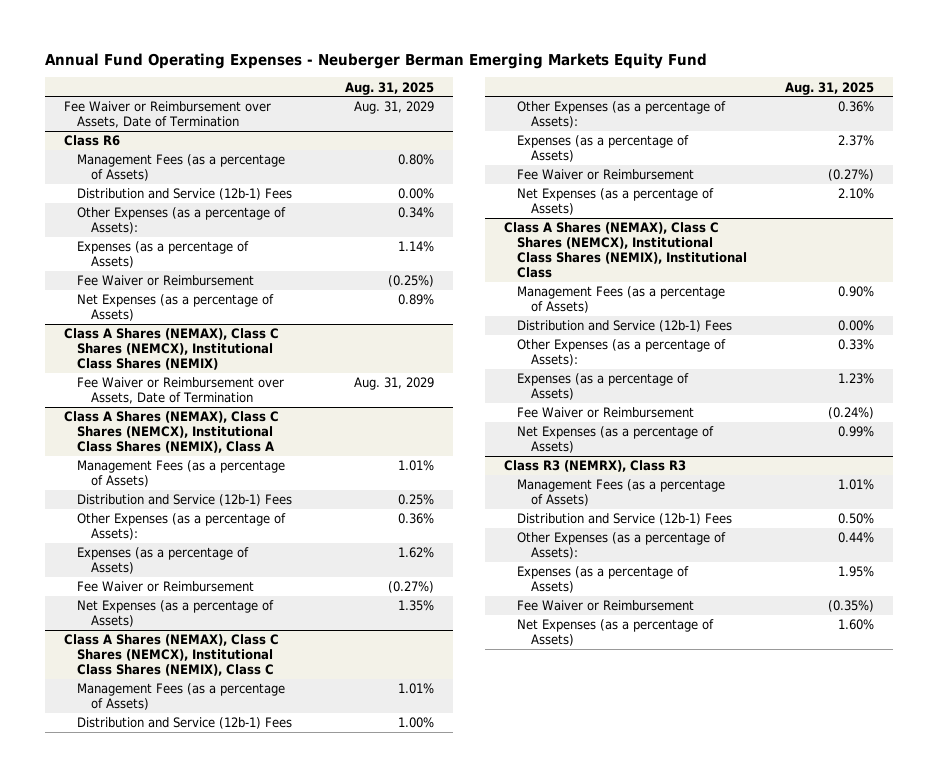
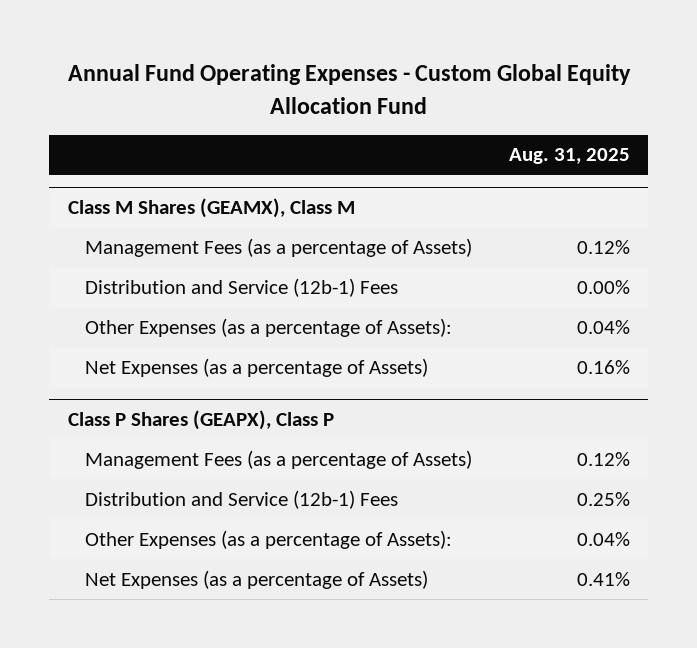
[44,52,707,69] Annual Fund Operating Expenses - Neuberger Berman Emerging Markets Equity Fund -> [67,64,631,114] Annual Fund Operating Expenses - Custom Global Equity Allocation Fund
[63,101,271,129] Fee Waiver or Reimbursement over Assets, Date of Termination -> none
[63,135,120,147] Class R6 -> none
none -> [67,198,355,219] Class M Shares (GEAMX), Class M
[398,154,435,166] 0.80% -> [576,239,630,254] 0.12%
[77,241,250,269] Expenses (as a percentage of Assets) -> none
[77,275,255,287] Fee Waiver or Reimbursement -> none
[63,328,279,370] Class A Shares (NEMAX), Class C Shares (NEMCX), Institutional Class Shares (NEMIX) -> none
[77,377,285,405] Fee Waiver or Reimbursement over Assets, Date of Termination -> none
[63,411,279,453] Class A Shares (NEMAX), Class C Shares (NEMCX), Institutional Class Shares (NEMIX), Class A -> none
[398,207,435,219] 0.34% -> [576,319,630,334] 0.04%
[398,294,435,306] 0.89% -> [576,359,630,374] 0.16%
none -> [67,410,334,431] Class P Shares (GEAPX), Class P
[398,460,435,472] 1.01% -> [576,451,630,466] 0.12%
[77,547,250,575] Expenses (as a percentage of Assets) -> none
[77,581,255,593] Fee Waiver or Reimbursement -> none
[63,634,279,676] Class A Shares (NEMAX), Class C Shares (NEMCX), Institutional Class Shares (NEMIX), Class C -> none
[77,683,286,711] Management Fees (as a percentage of Assets) -> none
[77,717,293,730] Distribution and Service (12b-1) Fees -> none
[517,101,727,129] Other Expenses (as a percentage of Assets): -> none
[517,135,690,163] Expenses (as a percentage of Assets) -> none
[517,169,695,181] Fee Waiver or Reimbursement -> none
[517,188,715,216] Net Expenses (as a percentage of Assets) -> none
[503,222,748,278] Class A Shares (NEMAX), Class C Shares (NEMCX), Institutional Class Shares (NEMIX), Institutional Class -> none
[517,286,726,314] Management Fees (as a percentage of Assets) -> none
[517,320,733,333] Distribution and Service (12b-1) Fees -> none
[517,339,727,367] Other Expenses (as a percentage of Assets): -> none
[517,373,690,401] Expenses (as a percentage of Assets) -> none
[517,407,695,419] Fee Waiver or Reimbursement -> none
[517,426,715,454] Net Expenses (as a percentage of Assets) -> none
[503,460,686,473] Class R3 (NEMRX), Class R3 -> none
[517,479,726,507] Management Fees (as a percentage of Assets) -> none
[517,513,733,526] Distribution and Service (12b-1) Fees -> none
[517,532,727,560] Other Expenses (as a percentage of Assets): -> none
[517,566,690,594] Expenses (as a percentage of Assets) -> none
[517,600,695,612] Fee Waiver or Reimbursement -> none
[517,619,715,647] Net Expenses (as a percentage of Assets) -> none
[398,513,435,525] 0.36% -> [576,531,630,546] 0.04%
[398,600,435,612] 1.35% -> [576,571,630,586] 0.41%

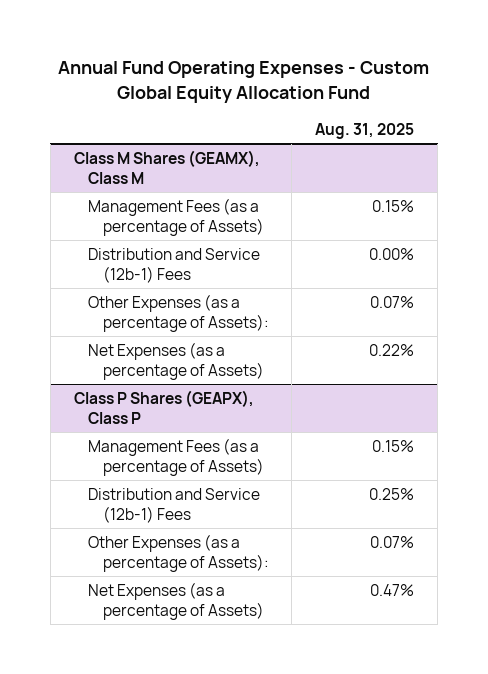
[576,239,630,254] 0.12% -> [372,200,415,213] 0.15%
[576,319,630,334] 0.04% -> [370,296,415,309] 0.07%
[576,359,630,374] 0.16% -> [369,344,415,357] 0.22%
[576,451,630,466] 0.12% -> [372,440,415,453] 0.15%
[576,531,630,546] 0.04% -> [370,536,415,549] 0.07%
[576,571,630,586] 0.41% -> [370,584,415,597] 0.47%

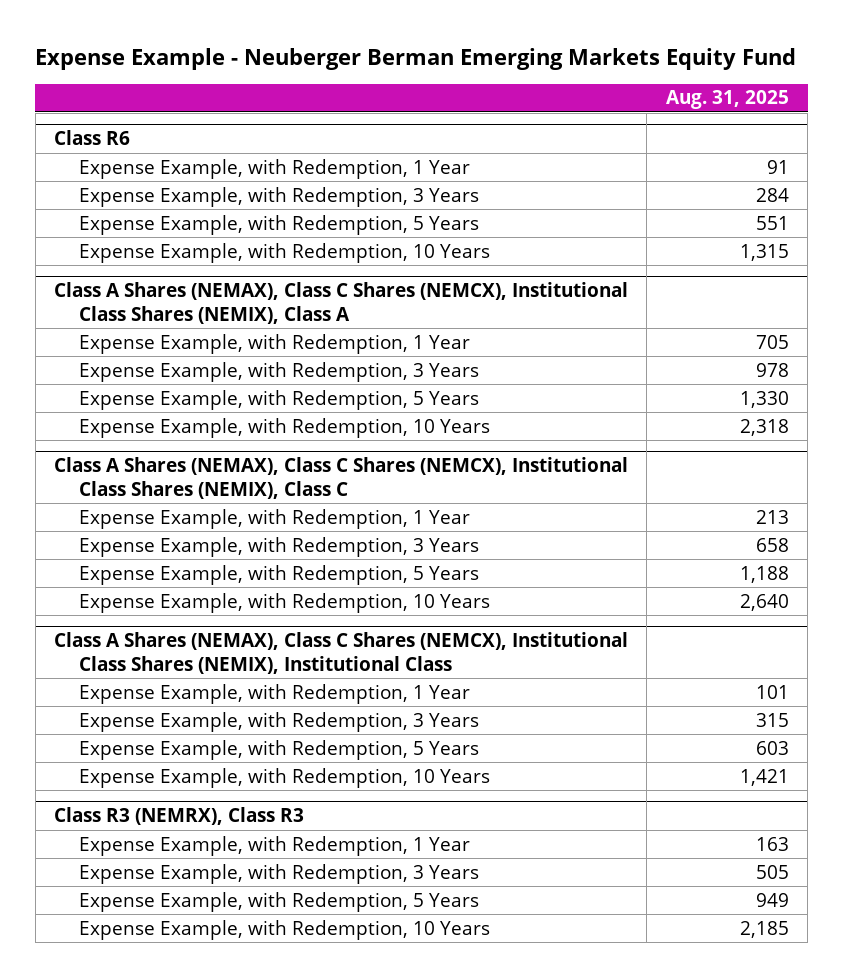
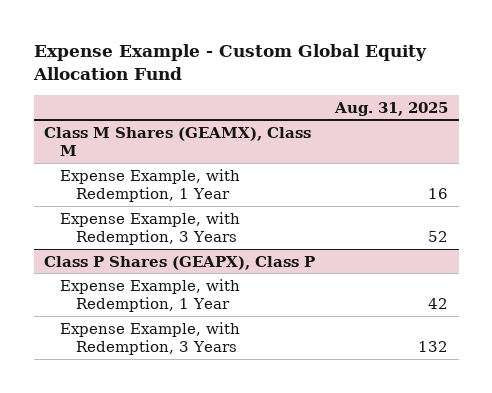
[35,47,797,70] Expense Example - Neuberger Berman Emerging Markets Equity Fund -> [32,43,427,81] Expense Example - Custom Global Equity Allocation Fund
[54,130,131,146] Class R6 -> none
[79,214,480,235] Expense Example, with Redemption, 5 Years -> none
[79,242,491,263] Expense Example, with Redemption, 10 Years -> none
[54,282,629,324] Class A Shares (NEMAX), Class C Shares (NEMCX), Institutional Class Shares (NEMIX), Class A -> none
[79,389,480,410] Expense Example, with Redemption, 5 Years -> none
[79,417,491,438] Expense Example, with Redemption, 10 Years -> none
[54,457,629,499] Class A Shares (NEMAX), Class C Shares (NEMCX), Institutional Class Shares (NEMIX), Class C -> none
[79,508,471,529] Expense Example, with Redemption, 1 Year -> none
[79,536,480,557] Expense Example, with Redemption, 3 Years -> none
[79,564,480,585] Expense Example, with Redemption, 5 Years -> none
[79,592,491,613] Expense Example, with Redemption, 10 Years -> none
[54,632,629,674] Class A Shares (NEMAX), Class C Shares (NEMCX), Institutional Class Shares (NEMIX), Institutional Class -> none
[79,683,471,704] Expense Example, with Redemption, 1 Year -> none
[79,711,480,732] Expense Example, with Redemption, 3 Years -> none
[79,739,480,760] Expense Example, with Redemption, 5 Years -> none
[79,767,491,788] Expense Example, with Redemption, 10 Years -> none
[54,807,305,826] Class R3 (NEMRX), Class R3 -> none
[79,835,471,856] Expense Example, with Redemption, 1 Year -> none
[79,863,480,884] Expense Example, with Redemption, 3 Years -> none
[79,891,480,912] Expense Example, with Redemption, 5 Years -> none
[79,919,491,940] Expense Example, with Redemption, 10 Years -> none
none -> [43,126,311,157] Class M Shares (GEAMX), Class M
[766,159,789,174] 91 -> [428,188,449,200] 16
[755,187,789,202] 284 -> [428,231,449,243] 52
none -> [43,255,315,270] Class P Shares (GEAPX), Class P
[755,334,789,349] 705 -> [428,298,449,310] 42
[755,362,789,377] 978 -> [418,341,449,353] 132

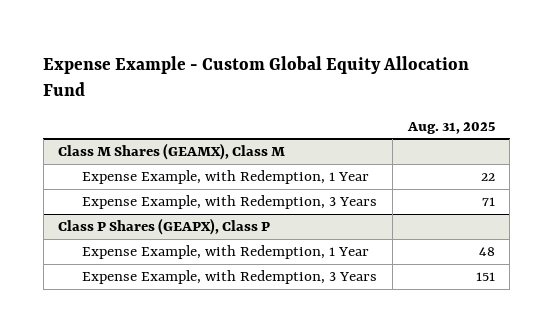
[428,188,449,200] 16 -> [480,173,495,182] 22
[428,231,449,243] 52 -> [481,197,495,207] 71
[428,298,449,310] 42 -> [478,247,495,257] 48
[418,341,449,353] 132 -> [475,272,495,282] 151

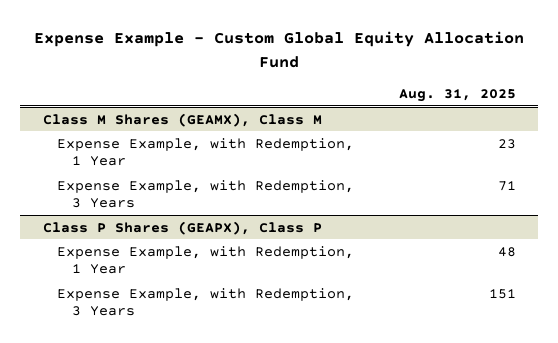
[480,173,495,182] 22 -> [497,138,516,149] 23

